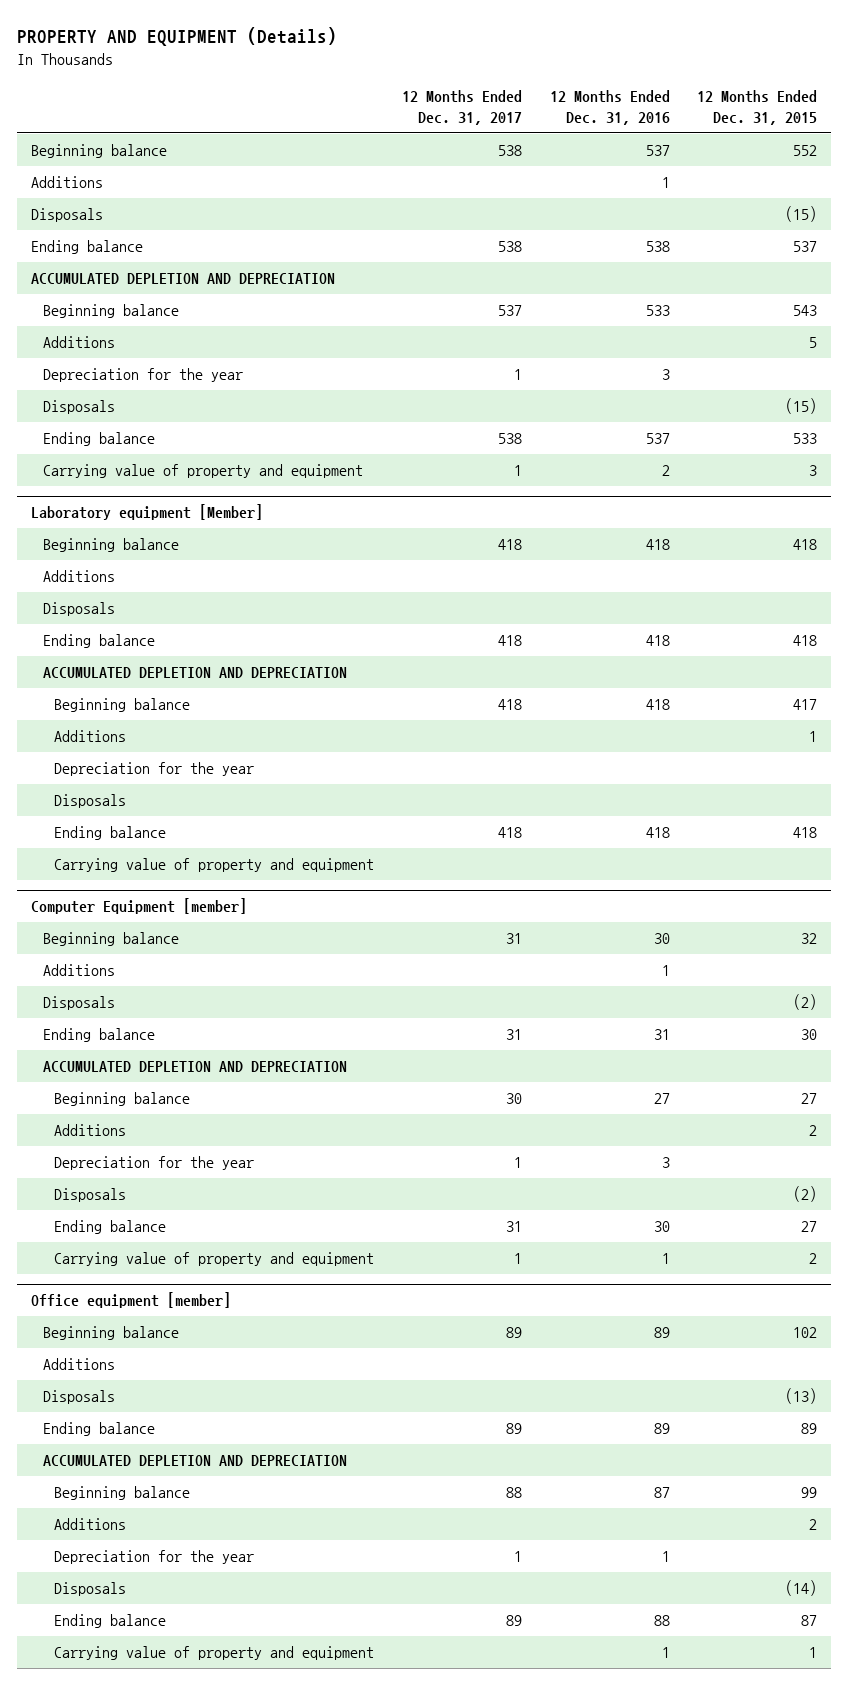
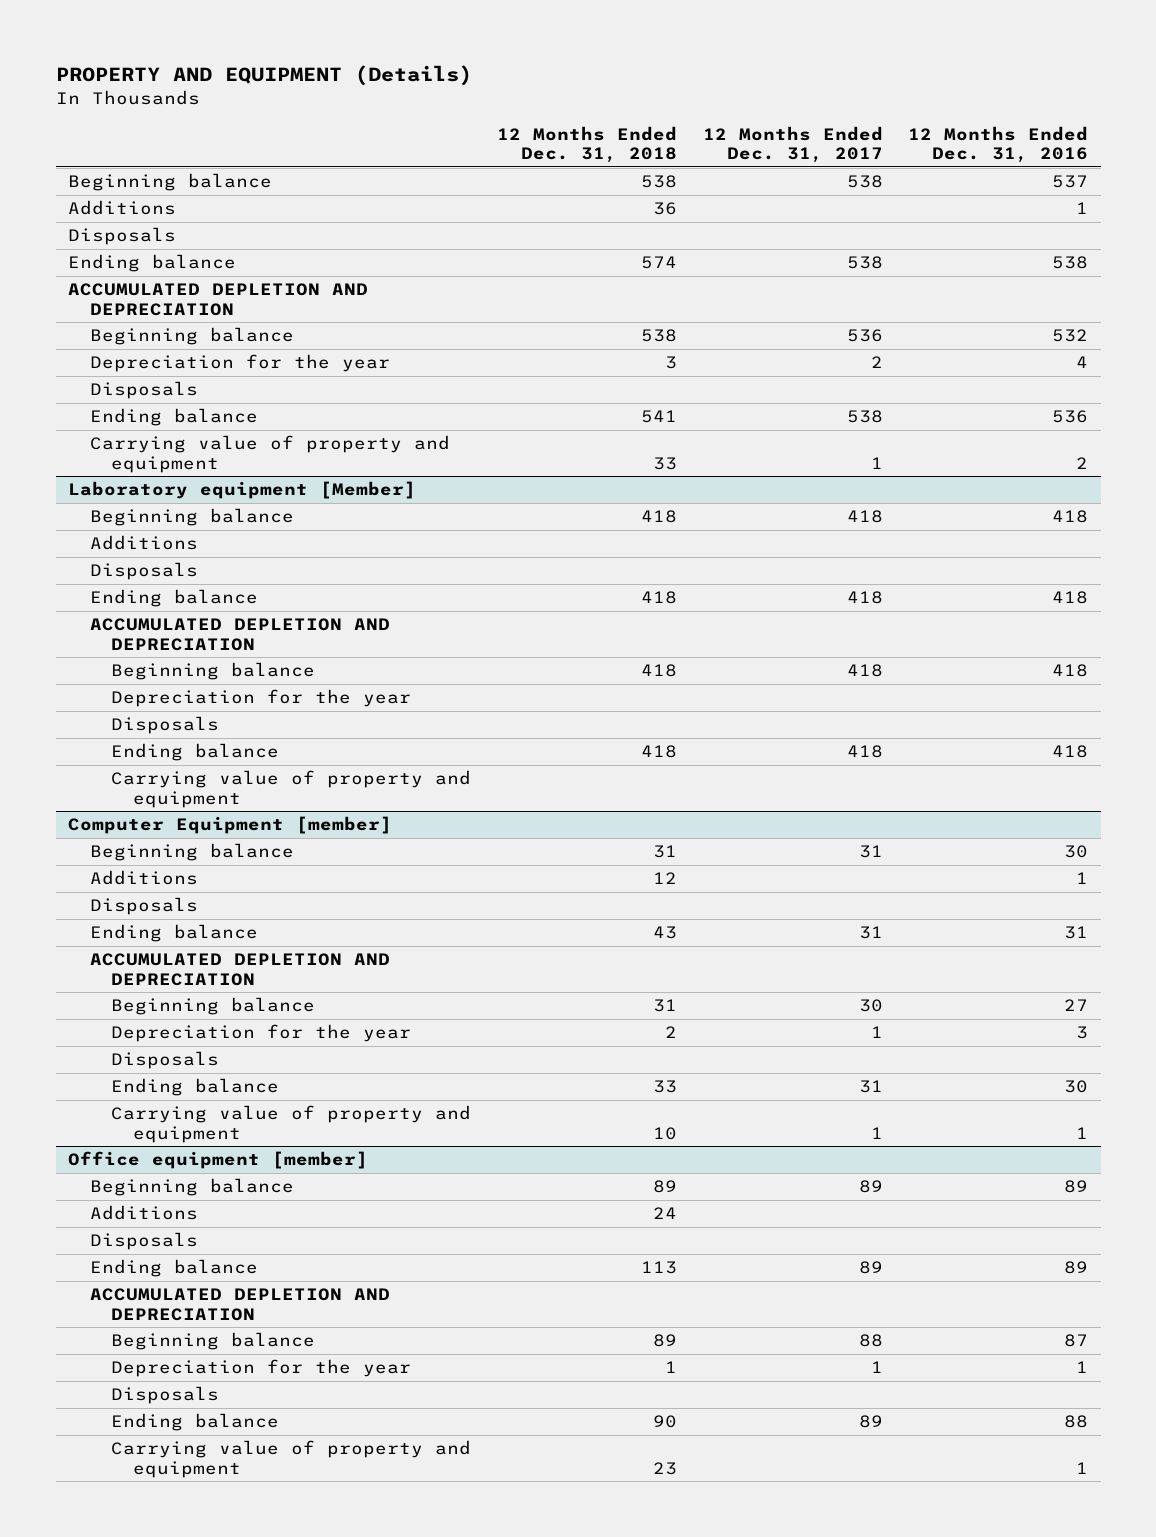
[697,90,818,126] 12 Months Ended Dec. 31, 2015 -> none
none -> [497,125,678,164] 12 Months Ended Dec. 31, 2018
[42,336,115,349] Additions -> none
[498,305,523,317] 537 -> [846,329,883,343] 536
[645,305,670,317] 533 -> [1052,329,1089,343] 532
[514,369,523,381] 1 -> [870,356,883,369] 2
[661,369,670,381] 3 -> [1076,356,1089,369] 4
[645,433,670,445] 537 -> [1052,410,1089,424] 536
[54,730,127,743] Additions -> none
[54,1124,127,1137] Additions -> none
[54,1518,127,1531] Additions -> none

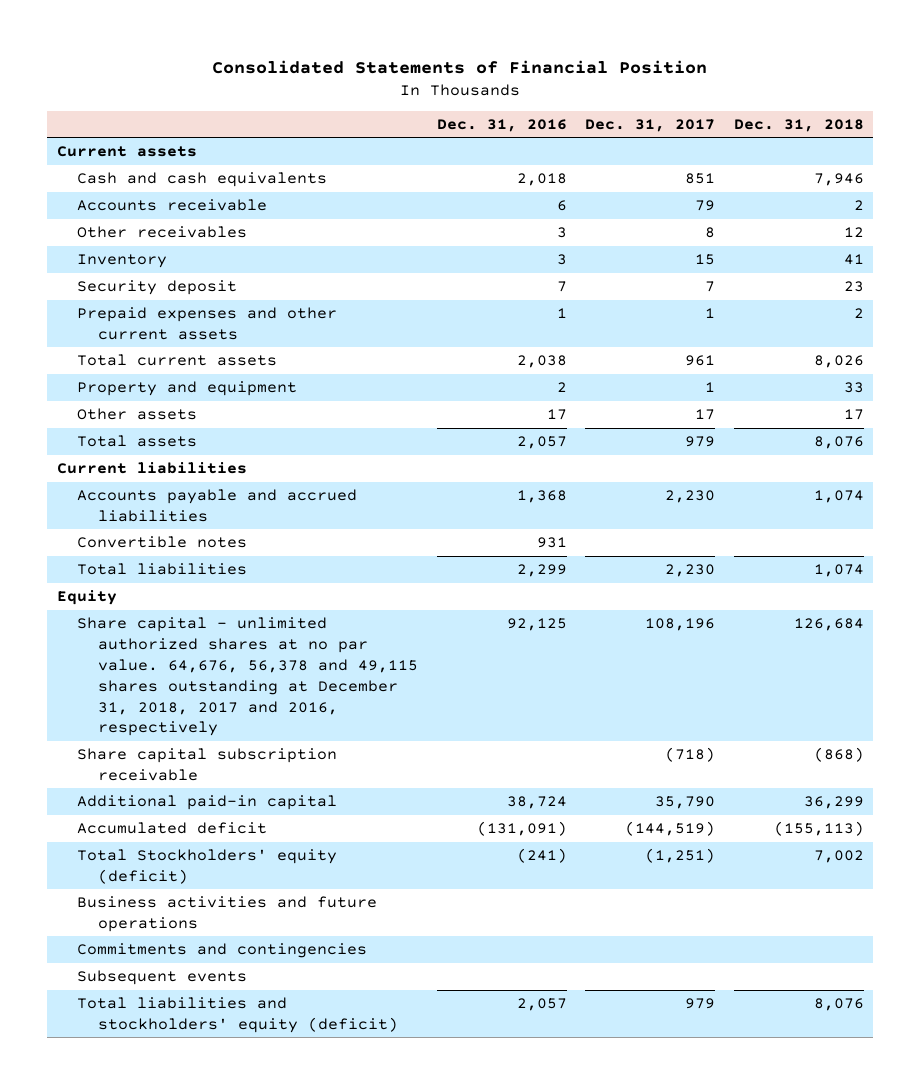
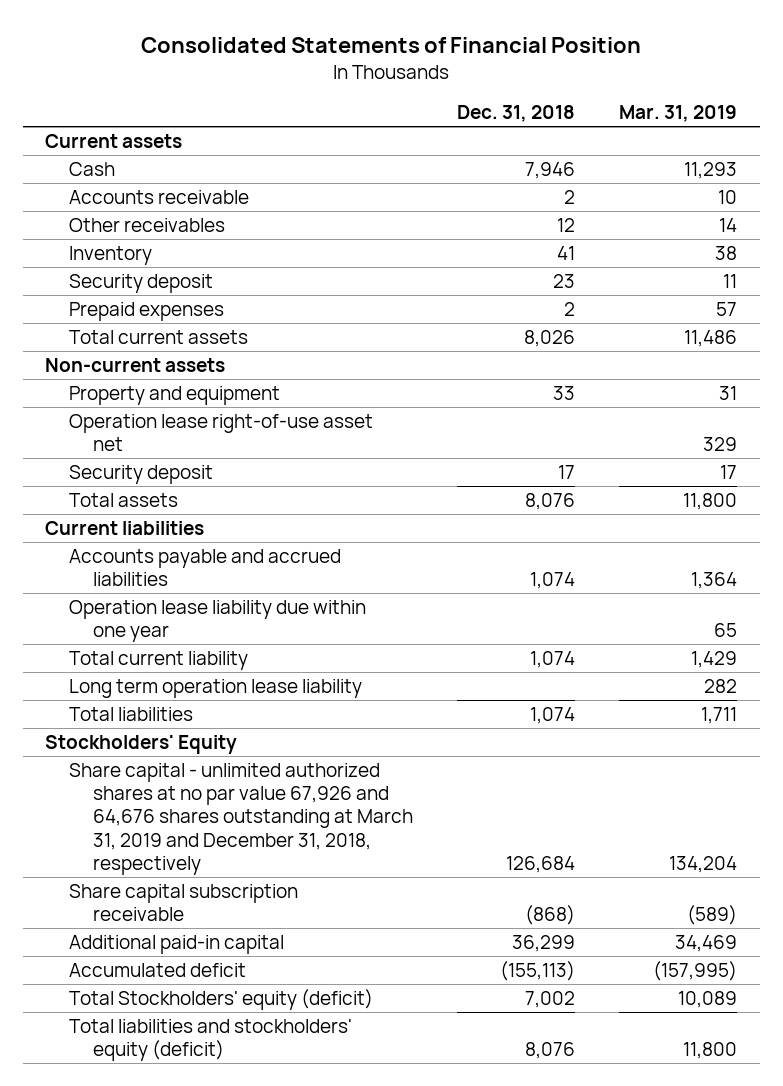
[436,118,567,132] Dec. 31, 2016 -> none
[585,118,716,132] Dec. 31, 2017 -> none
none -> [619,104,738,122] Mar. 31, 2019
[77,172,328,188] Cash and cash equivalents -> [69,162,116,177] Cash
[77,307,338,340] Prepaid expenses and other current assets -> [69,302,225,322] Prepaid expenses
none -> [45,358,226,373] Non-current assets
[77,408,198,421] Other assets -> none
none -> [69,414,374,452] Operation lease right-of-use asset net
none -> [69,465,214,485] Security deposit
[77,536,248,549] Convertible notes -> none
none -> [69,600,367,643] Operation lease liability due within one year
none -> [69,651,249,671] Total current liability
none -> [69,679,363,699] Long term operation lease liability
[56,590,117,606] Equity -> [45,735,238,755] Stockholders' Equity
[77,617,419,737] Share capital - unlimited authorized shares at no par value. 64,676, 56,378 and 49,115 shares outstanding at December 31, 2018, 2017 and 2016, respectively -> [69,763,413,875] Share capital - unlimited authorized shares at no par value 67,926 and 64,676 shares outstanding at March 31, 2019 and December 31, 2018, respectively
[77,896,378,932] Business activities and future operations -> none
[77,943,368,959] Commitments and contingencies -> none
[77,970,248,986] Subsequent events -> none

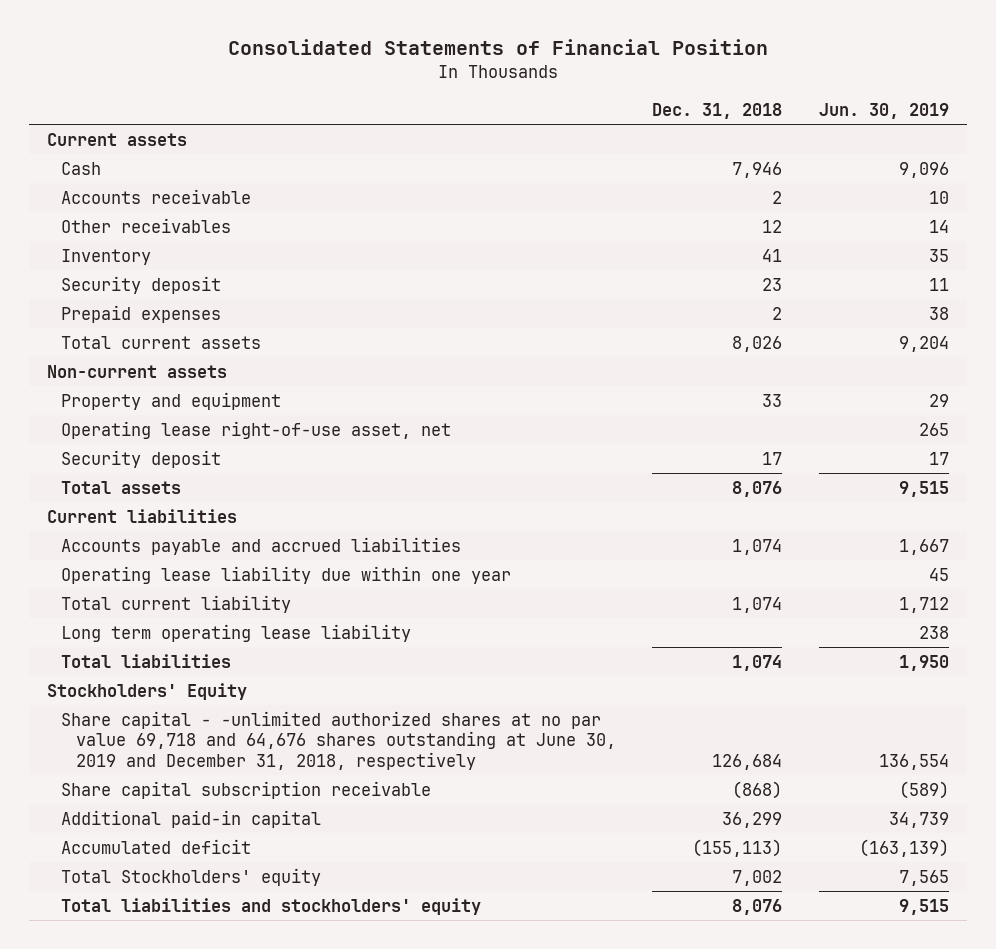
[619,104,738,122] Mar. 31, 2019 -> none
none -> [818,102,949,119] Jun. 30, 2019
[69,414,374,452] Operation lease right-of-use asset net -> [61,420,452,439] Operating lease right-of-use asset, net
[69,600,367,643] Operation lease liability due within one year -> [61,565,512,584] Operating lease liability due within one year
[69,679,363,699] Long term operation lease liability -> [61,623,412,642] Long term operating lease liability
[69,763,413,875] Share capital - unlimited authorized shares at no par value 67,926 and 64,676 shares outstanding at March 31, 2019 and December 31, 2018, respectively -> [61,710,616,770] Share capital - -unlimited authorized shares at no par value 69,718 and 64,676 shares outstanding at June 30, 2019 and December 31, 2018, respectively
[69,989,374,1011] Total Stockholders' equity (deficit) -> [61,867,322,886] Total Stockholders' equity
[69,1019,353,1062] Total liabilities and stockholders' equity (deficit) -> [61,897,482,915] Total liabilities and stockholders' equity

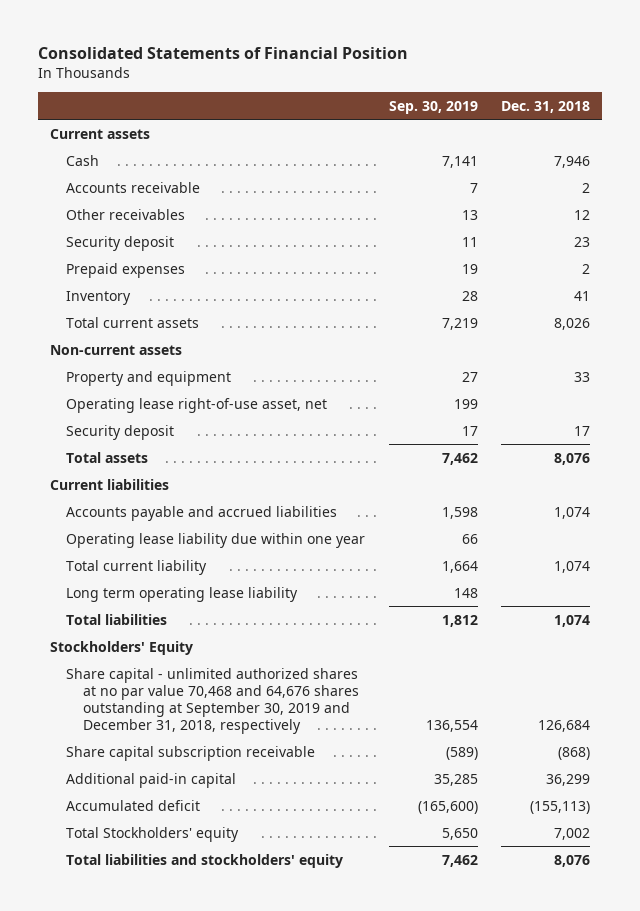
[818,102,949,119] Jun. 30, 2019 -> none
none -> [388,100,478,114] Sep. 30, 2019
[61,248,152,265] Inventory -> [66,290,132,305] Inventory
[61,710,616,770] Share capital - -unlimited authorized shares at no par value 69,718 and 64,676 shares outstanding at June 30, 2019 and December 31, 2018, respectively -> [66,667,360,734] Share capital - unlimited authorized shares at no par value 70,468 and 64,676 shares outstanding at September 30, 2019 and December 31, 2018, respectively

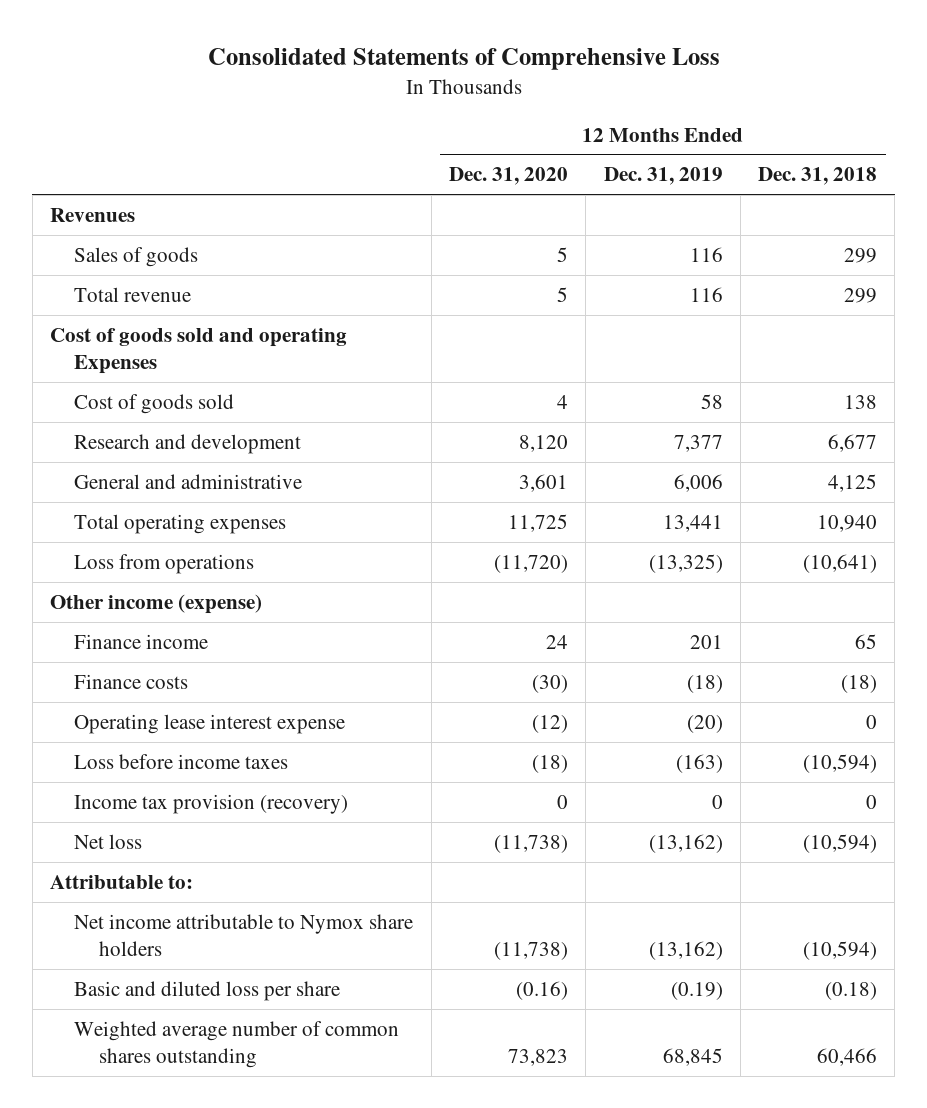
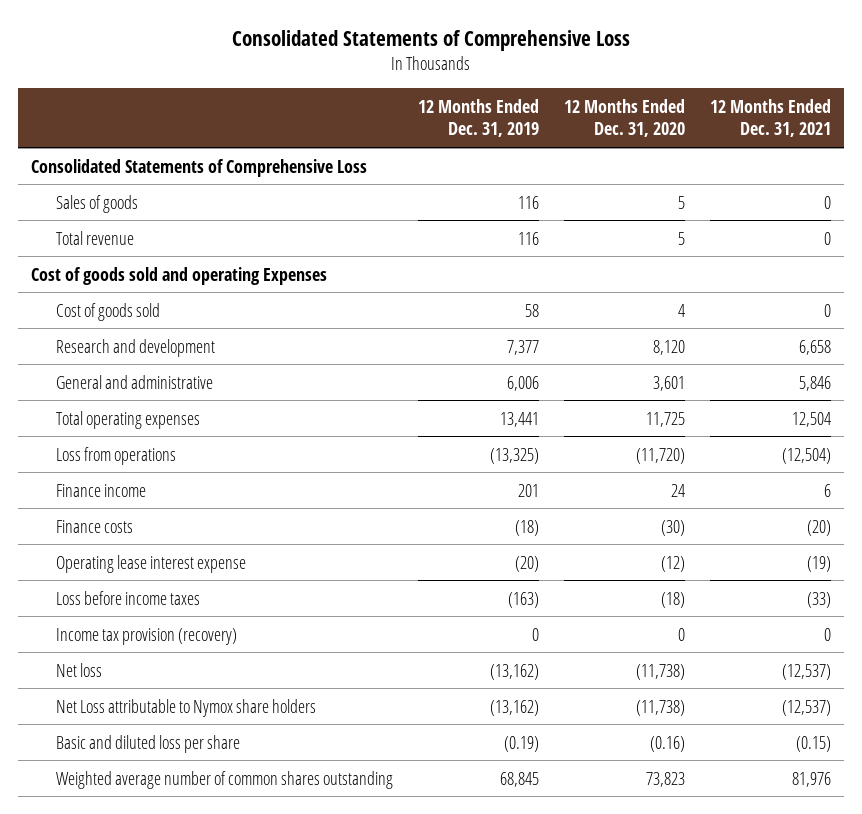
[758,167,878,186] Dec. 31, 2018 -> none
none -> [710,98,832,138] 12 Months Ended Dec. 31, 2021
[50,207,136,222] Revenues -> none
none -> [30,158,367,177] Consolidated Statements of Comprehensive Loss
[50,593,263,614] Other income (expense) -> none
[50,874,194,889] Attributable to: -> none
[74,913,414,956] Net income attributable to Nymox share holders -> [56,698,317,717] Net Loss attributable to Nymox share holders

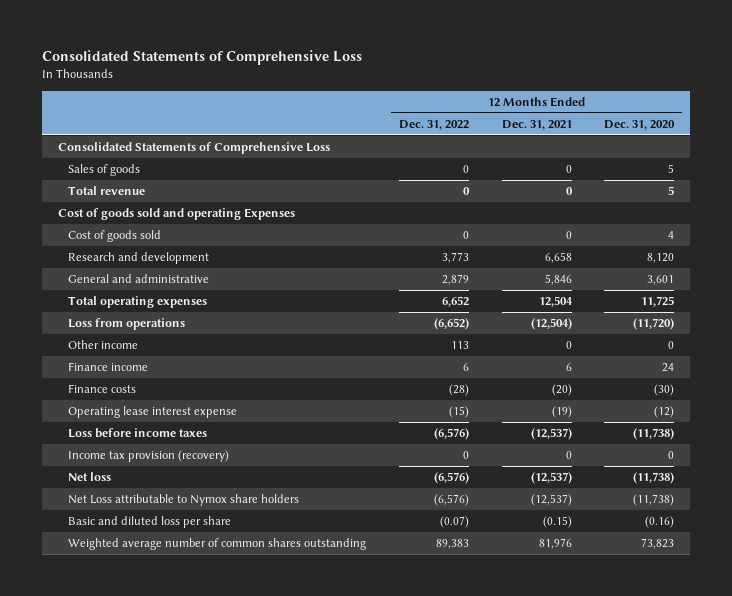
[418,98,540,138] 12 Months Ended Dec. 31, 2019 -> none
none -> [398,119,469,130] Dec. 31, 2022
none -> [68,340,139,350] Other income
[661,591,686,608] (18) -> [633,428,675,441] (11,738)
[807,591,832,608] (33) -> [530,428,572,441] (12,537)

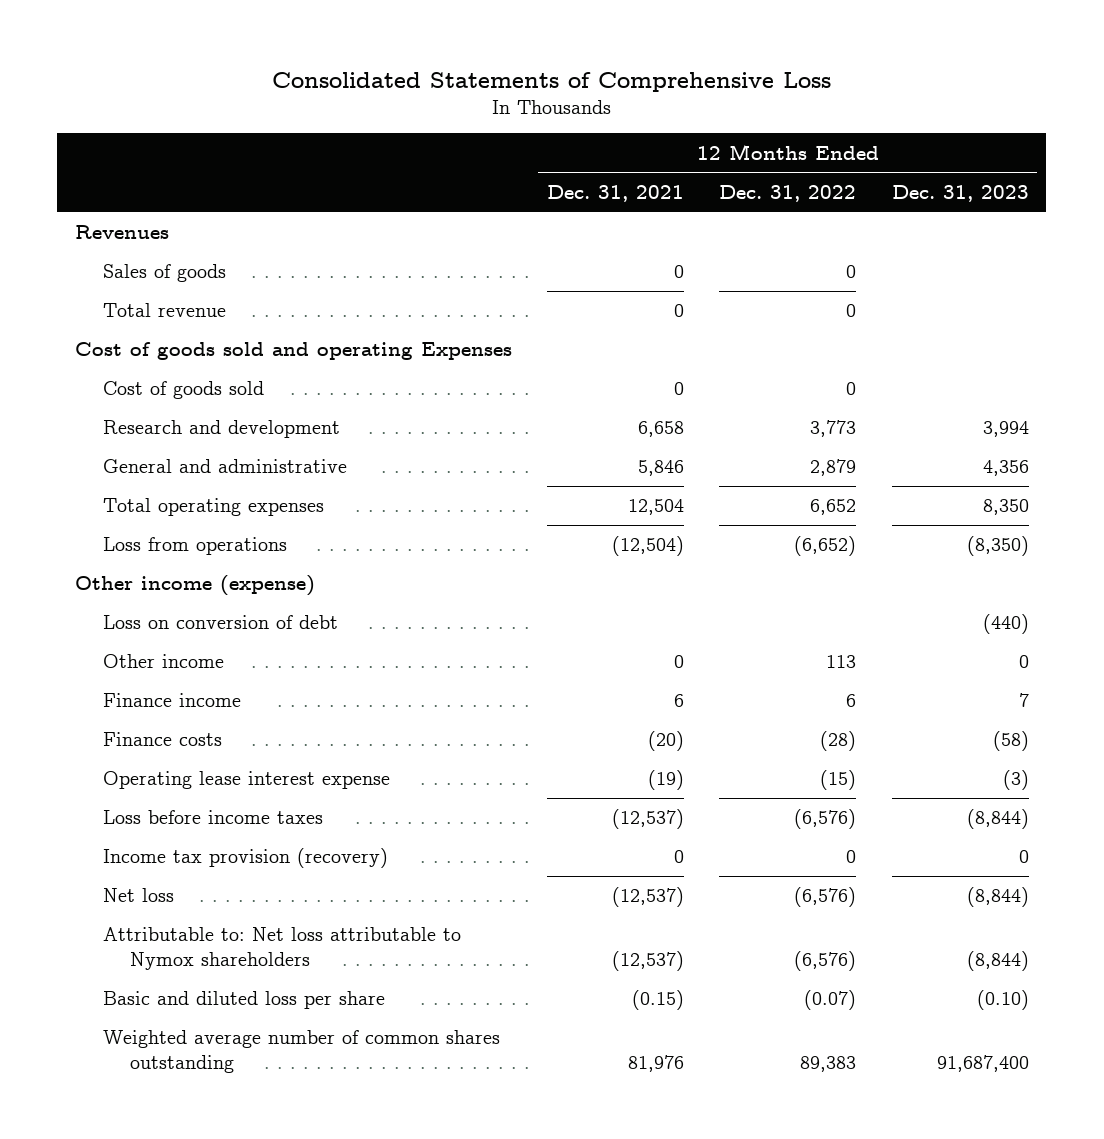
[604,119,676,130] Dec. 31, 2020 -> none
none -> [891,184,1029,202] Dec. 31, 2023
[58,142,331,155] Consolidated Statements of Comprehensive Loss -> none
none -> [75,225,170,240] Revenues
none -> [75,575,316,597] Other income (expense)
none -> [102,615,338,630] Loss on conversion of debt
[68,494,300,507] Net Loss attributable to Nymox share holders -> [102,927,461,970] Attributable to: Net loss attributable to Nymox shareholders

